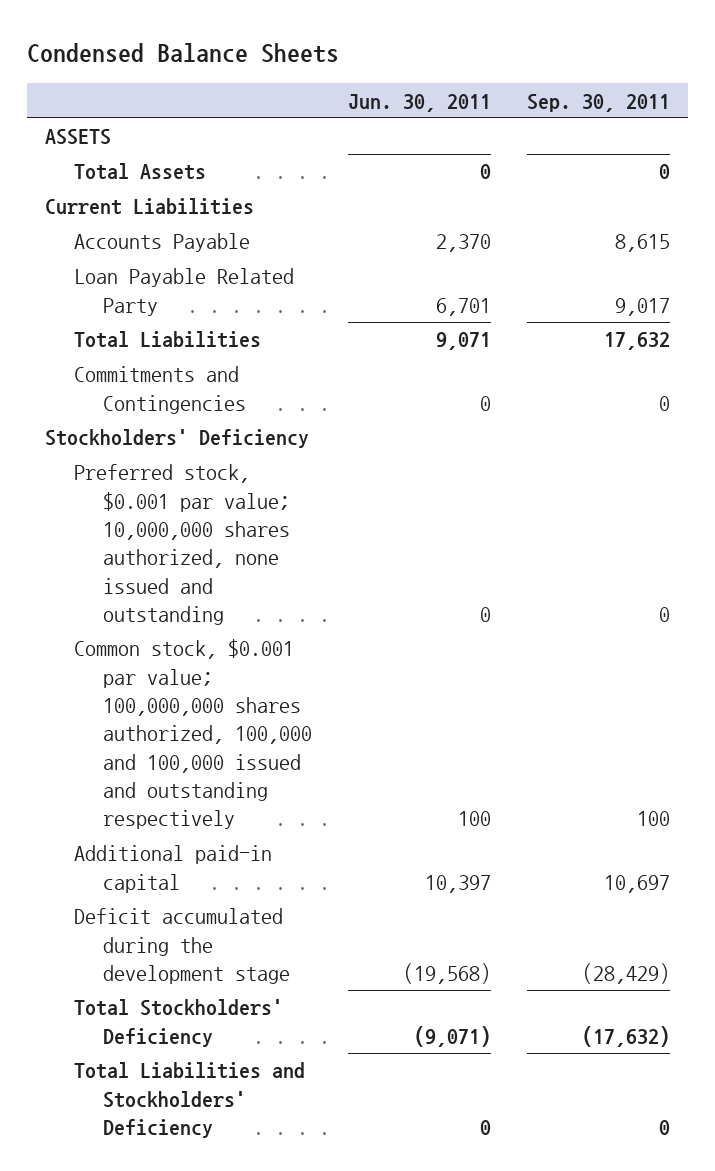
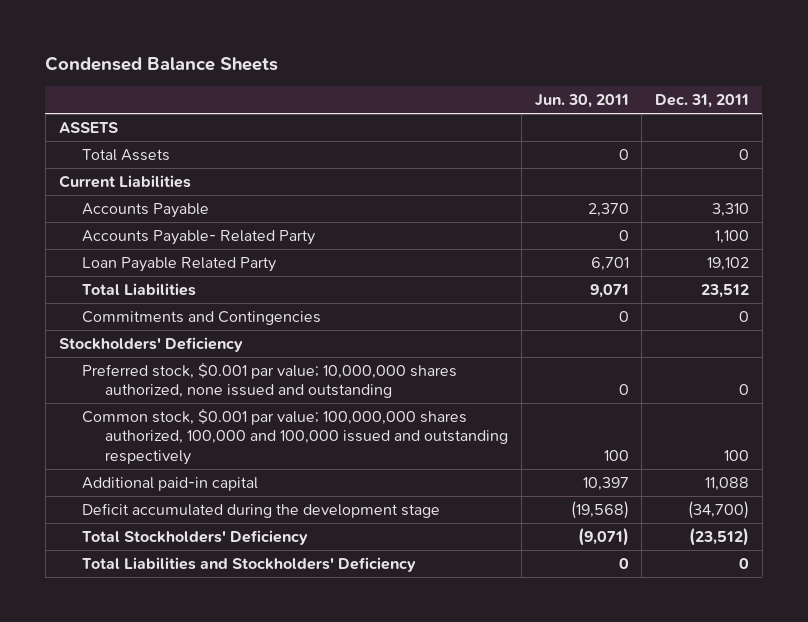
[527,93,671,112] Sep. 30, 2011 -> none
none -> [655,94,750,109] Dec. 31, 2011
none -> [81,229,315,245] Accounts Payable- Related Party

